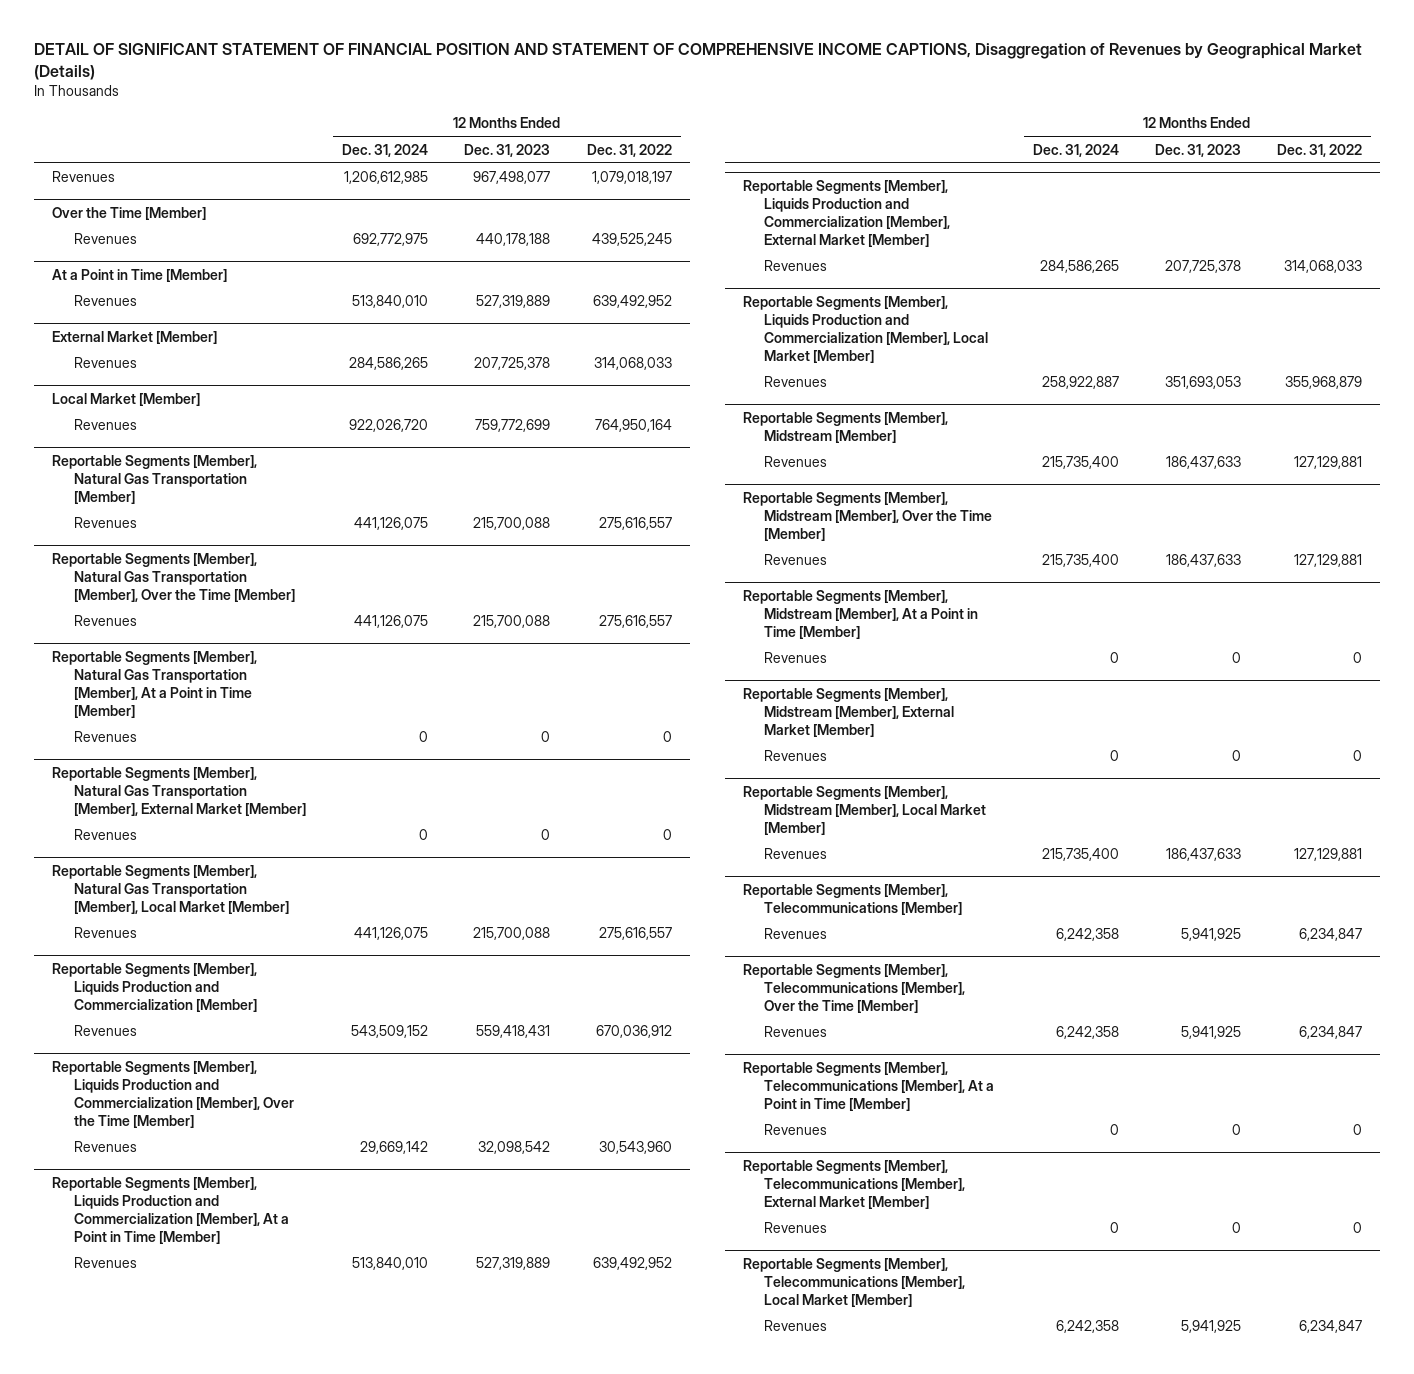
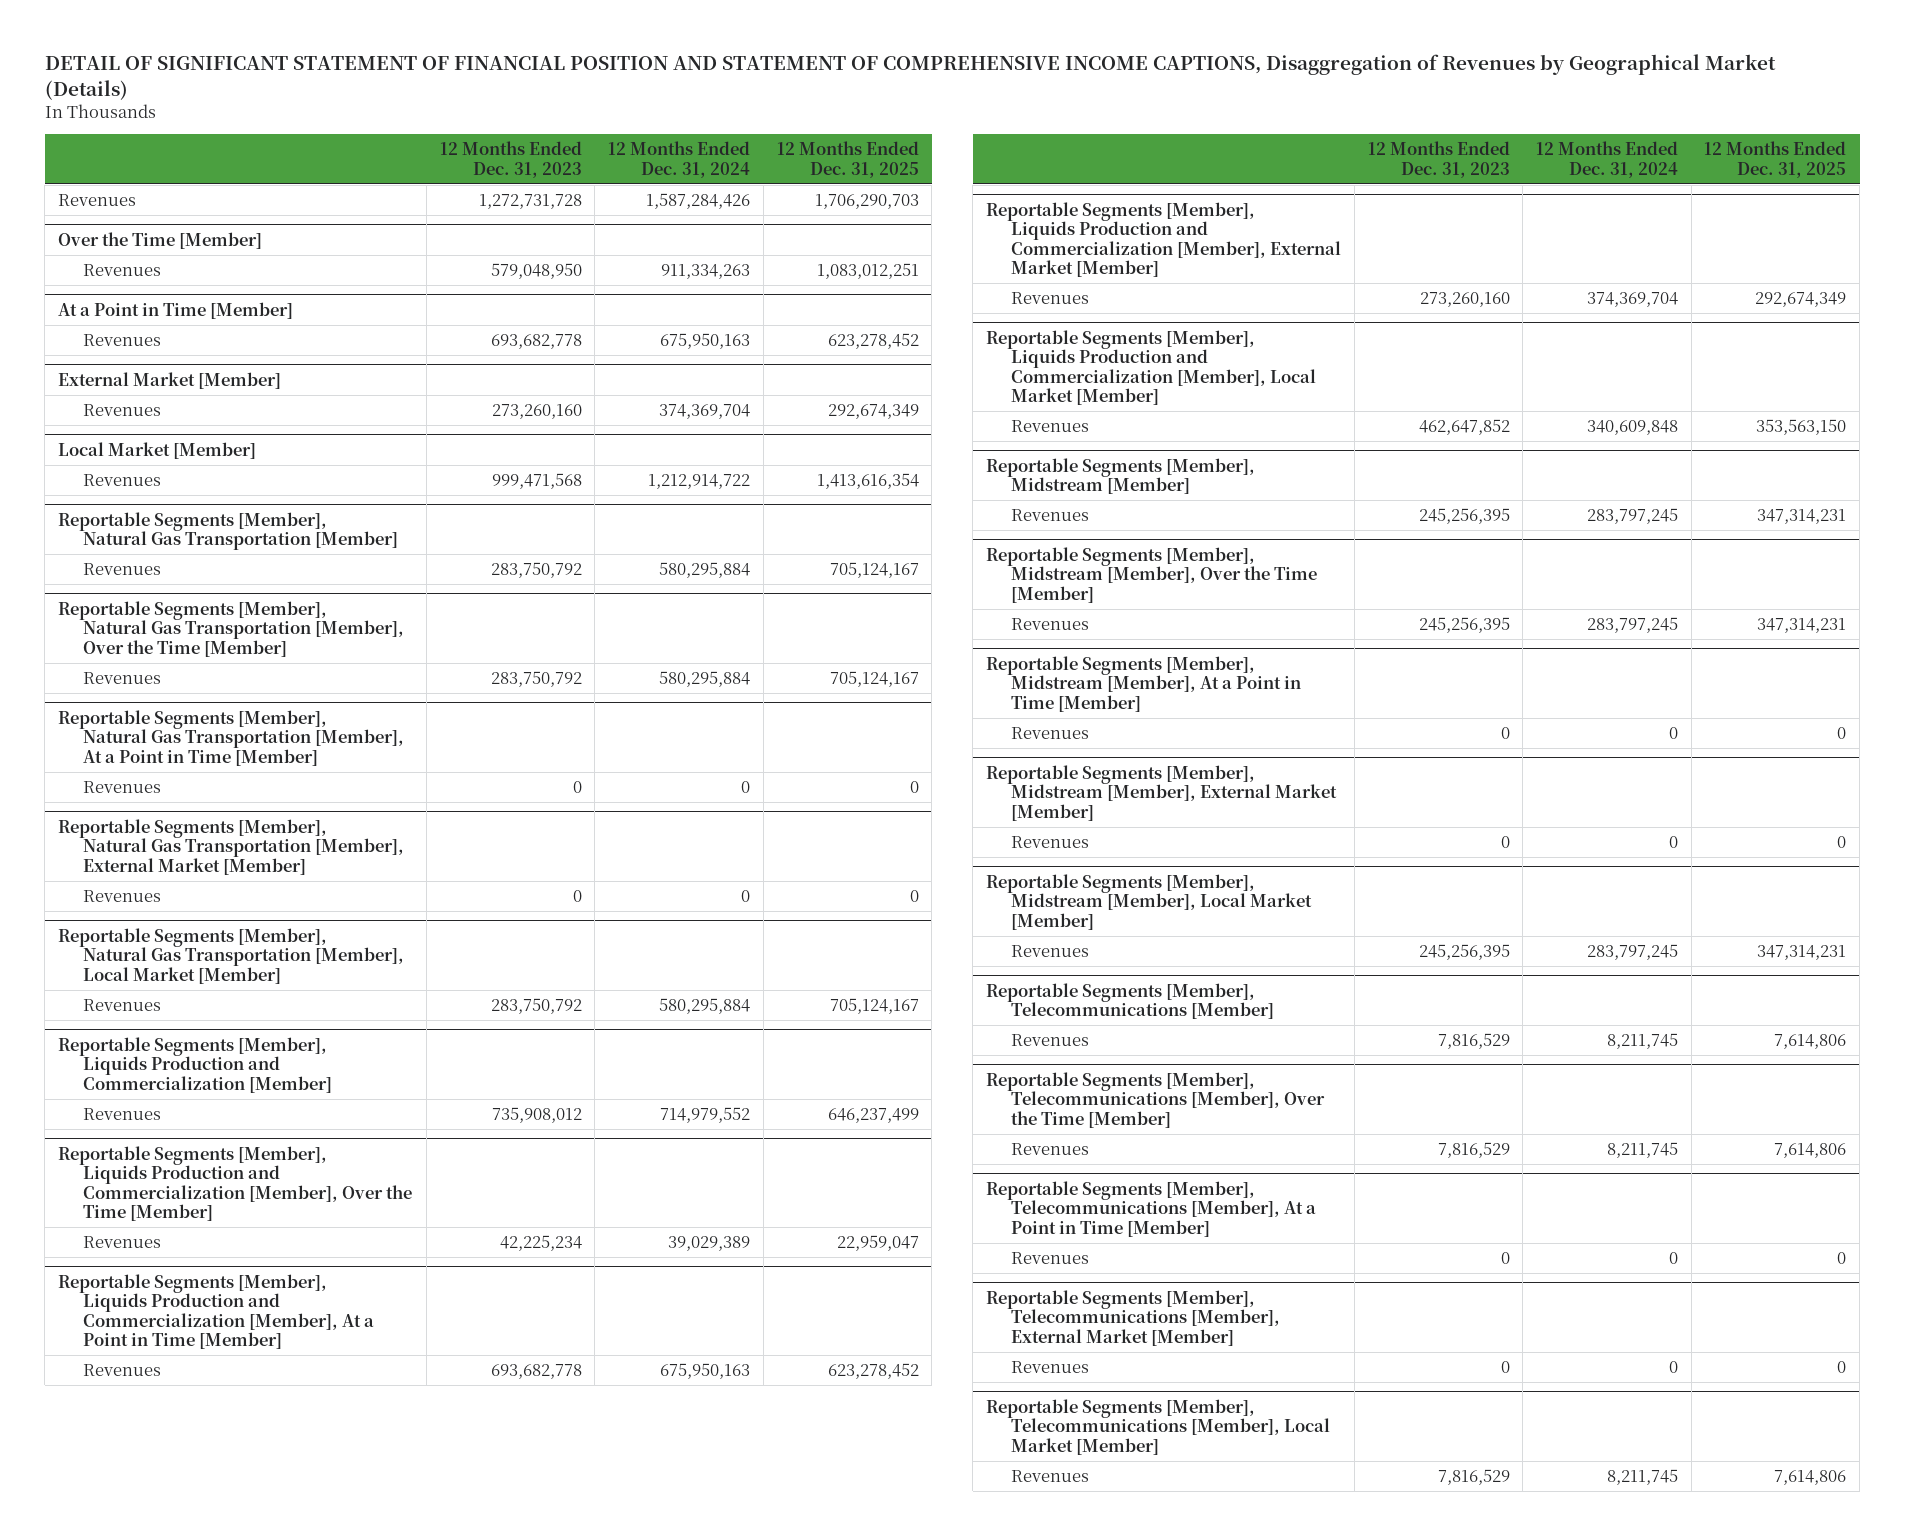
[586,143,672,157] Dec. 31, 2022 -> none
none -> [776,141,919,178] 12 Months Ended Dec. 31, 2025
[343,171,428,185] 1,206,612,985 -> [646,193,751,210] 1,587,284,426
[473,171,551,185] 967,498,077 -> [478,194,582,210] 1,272,731,728
[352,233,428,247] 692,772,975 -> [661,264,751,280] 911,334,263
[476,233,551,247] 440,178,188 -> [490,263,582,280] 579,048,950
[351,295,428,309] 513,840,010 -> [660,333,751,350] 675,950,163
[476,295,551,309] 527,319,889 -> [490,334,582,350] 693,682,778
[348,357,428,371] 284,586,265 -> [659,404,751,420] 374,369,704
[474,357,551,371] 207,725,378 -> [491,404,582,420] 273,260,160
[348,419,428,433] 922,026,720 -> [648,474,751,490] 1,212,914,722
[475,419,551,433] 759,772,699 -> [491,473,582,490] 999,471,568
[353,517,428,531] 441,126,075 -> [659,562,751,579] 580,295,884
[473,517,551,531] 215,700,088 -> [490,562,582,579] 283,750,792
[353,615,428,629] 441,126,075 -> [659,671,751,688] 580,295,884
[473,615,551,629] 215,700,088 -> [490,671,582,688] 283,750,792
[353,927,428,941] 441,126,075 -> [659,998,751,1015] 580,295,884
[473,927,551,941] 215,700,088 -> [490,998,582,1015] 283,750,792
[350,1025,428,1039] 543,509,152 -> [660,1107,751,1124] 714,979,552
[476,1025,551,1039] 559,418,431 -> [491,1107,582,1124] 735,908,012
[359,1141,428,1155] 29,669,142 -> [668,1236,751,1252] 39,029,389
[478,1141,551,1155] 32,098,542 -> [499,1235,582,1252] 42,225,234
[351,1257,428,1271] 513,840,010 -> [660,1363,751,1380] 675,950,163
[476,1257,551,1271] 527,319,889 -> [490,1364,582,1380] 693,682,778
[1039,260,1119,274] 284,586,265 -> [1586,292,1678,308] 374,369,704
[1164,260,1241,274] 207,725,378 -> [1419,292,1510,308] 273,260,160
[1041,376,1119,390] 258,922,887 -> [1586,420,1678,436] 340,609,848
[1164,376,1241,390] 351,693,053 -> [1418,419,1510,436] 462,647,852
[1041,456,1119,470] 215,735,400 -> [1586,508,1678,525] 283,797,245
[1165,456,1241,470] 186,437,633 -> [1418,508,1510,525] 245,256,395
[1041,554,1119,568] 215,735,400 -> [1586,617,1678,634] 283,797,245
[1165,554,1241,568] 186,437,633 -> [1418,617,1510,634] 245,256,395
[1041,848,1119,862] 215,735,400 -> [1586,944,1678,961] 283,797,245
[1165,848,1241,862] 186,437,633 -> [1418,944,1510,961] 245,256,395
[1055,928,1119,942] 6,242,358 -> [1606,1033,1678,1050] 8,211,745
[1180,928,1241,942] 5,941,925 -> [1437,1033,1510,1050] 7,816,529
[1055,1026,1119,1040] 6,242,358 -> [1606,1142,1678,1159] 8,211,745
[1180,1026,1241,1040] 5,941,925 -> [1437,1142,1510,1159] 7,816,529
[1055,1320,1119,1334] 6,242,358 -> [1606,1469,1678,1486] 8,211,745
[1180,1320,1241,1334] 5,941,925 -> [1437,1469,1510,1486] 7,816,529

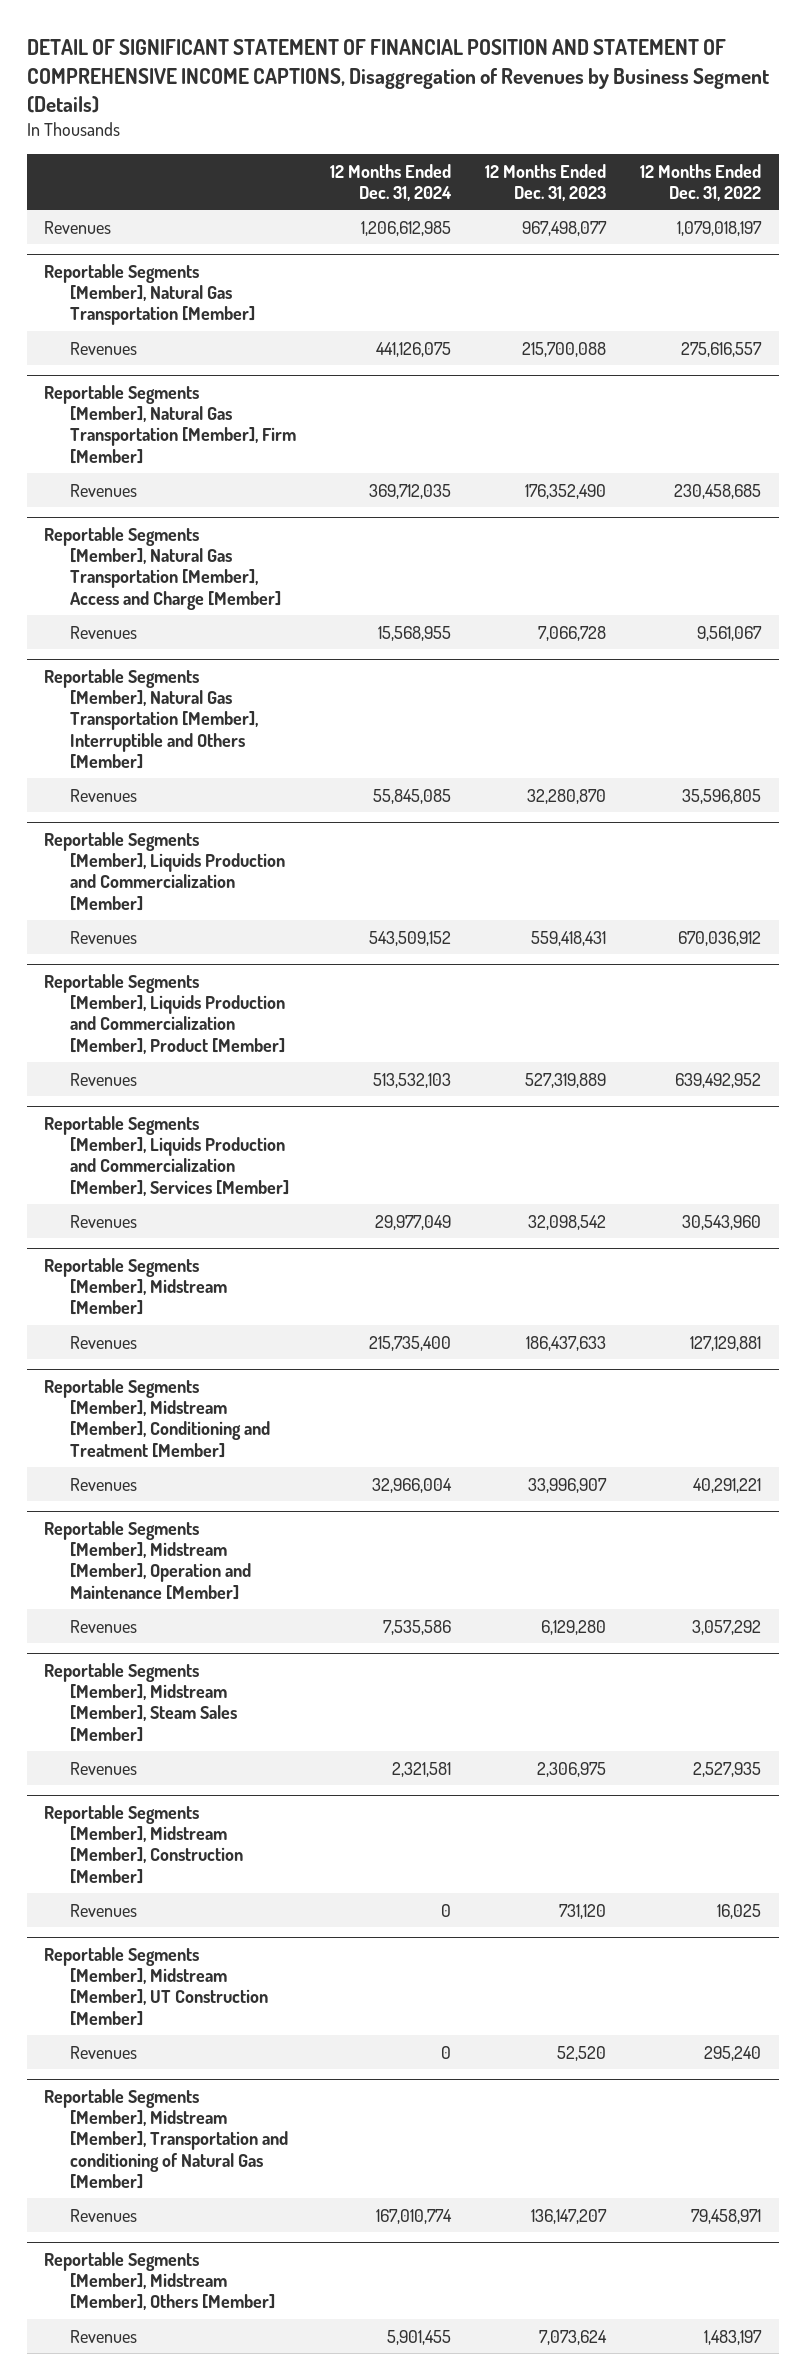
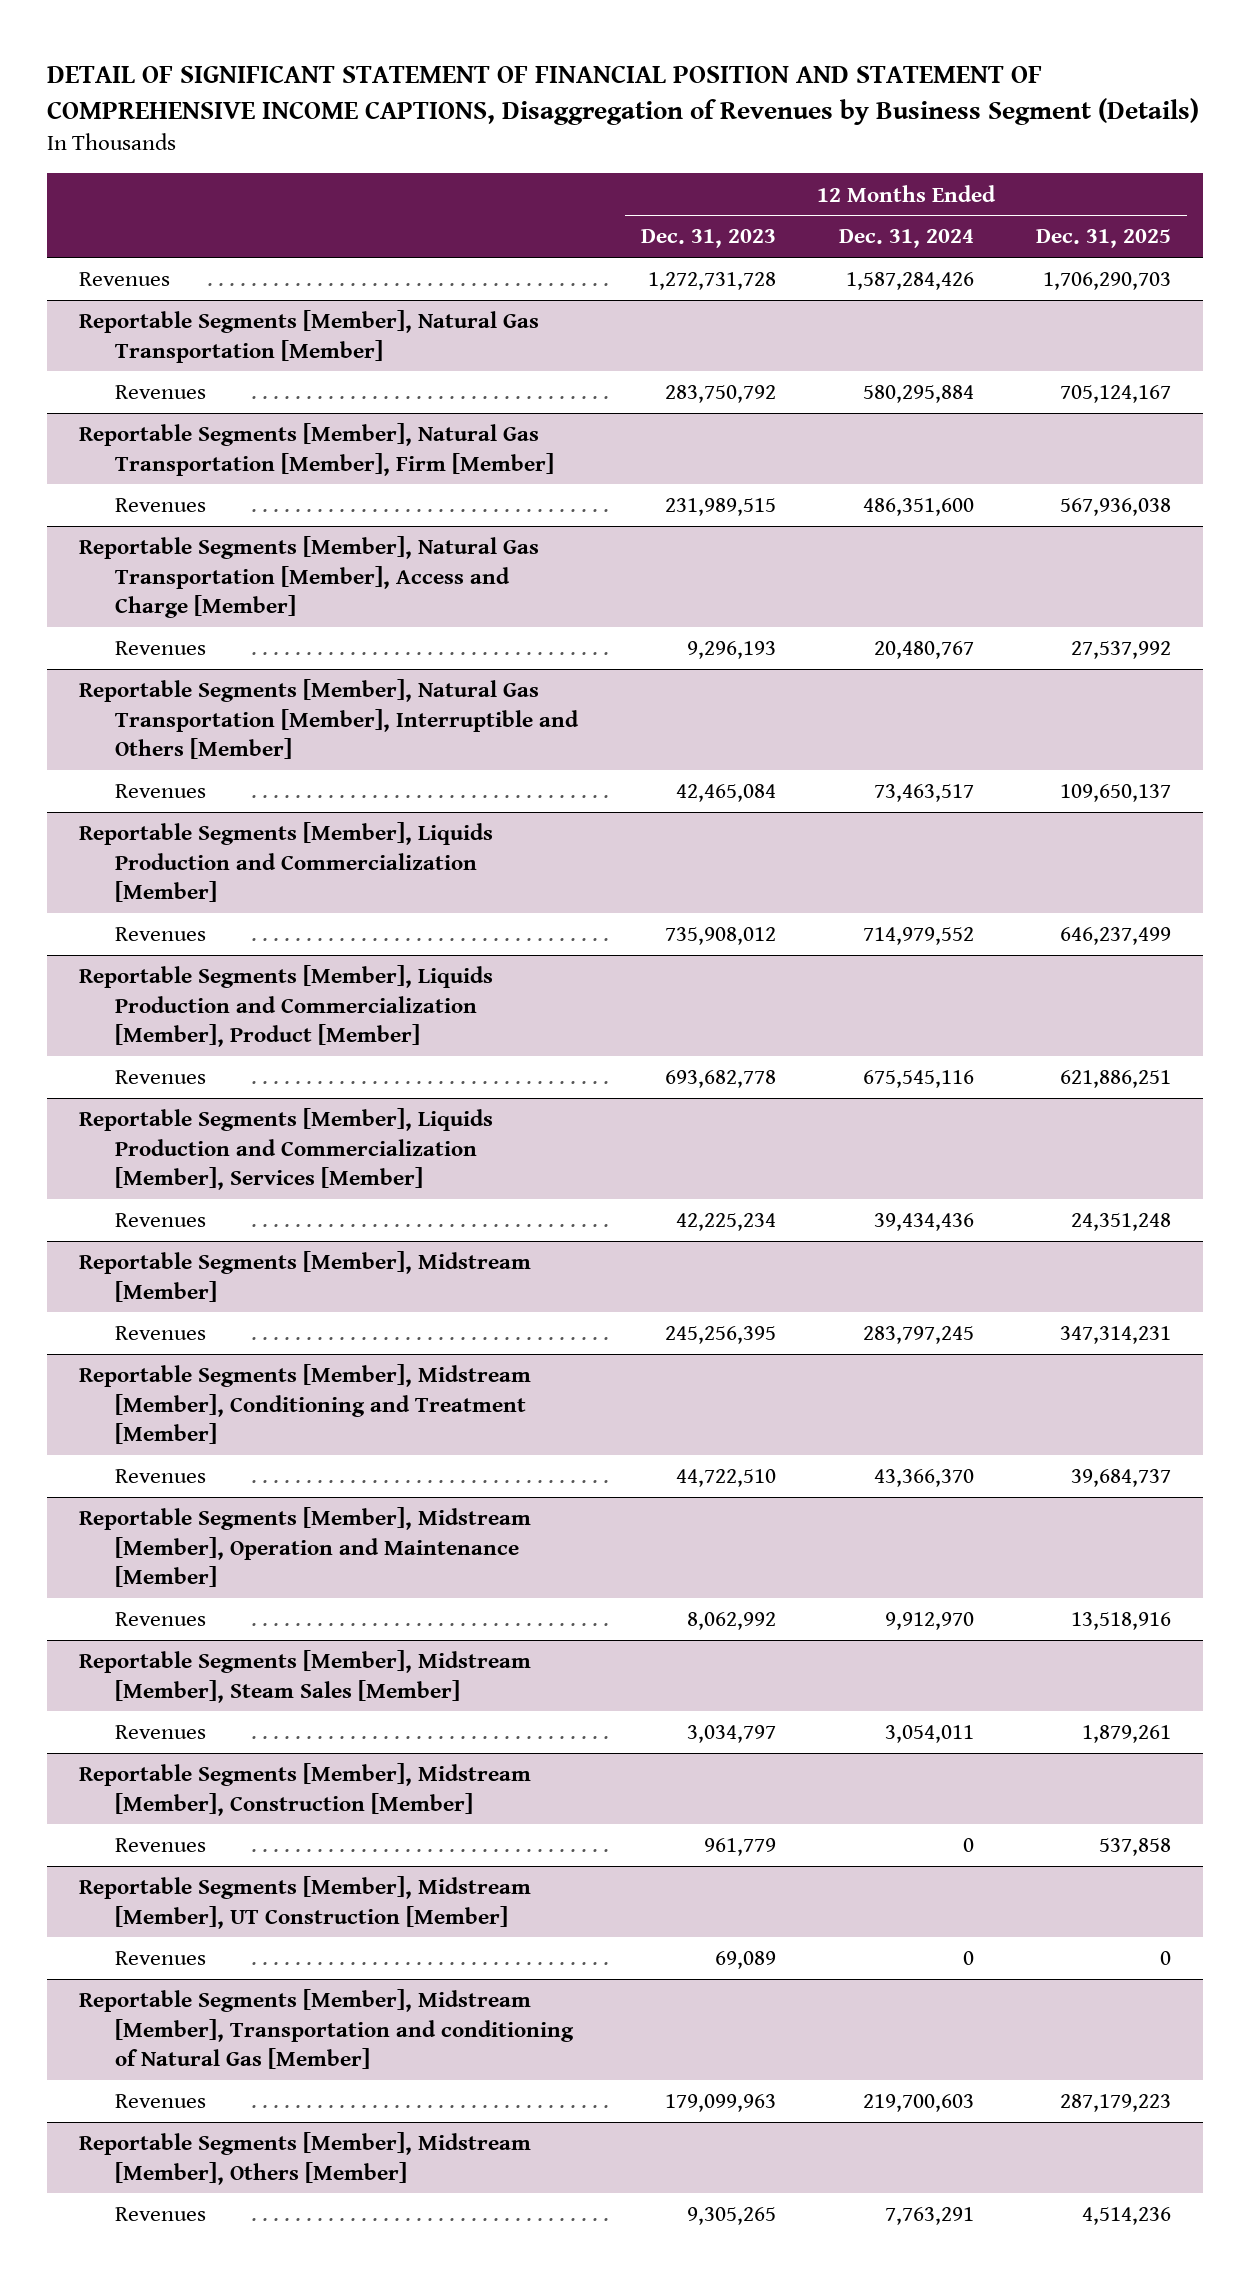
[640,163,762,202] 12 Months Ended Dec. 31, 2022 -> none
none -> [1036,229,1172,249] Dec. 31, 2025
[361,220,452,236] 1,206,612,985 -> [845,272,974,291] 1,587,284,426
[522,220,608,236] 967,498,077 -> [647,272,776,291] 1,272,731,728
[376,341,452,357] 441,126,075 -> [862,385,974,404] 580,295,884
[522,341,607,357] 215,700,088 -> [664,385,776,404] 283,750,792
[369,483,452,499] 369,712,035 -> [862,498,974,517] 486,351,600
[525,483,607,499] 176,352,490 -> [664,498,776,517] 231,989,515
[378,625,452,641] 15,568,955 -> [873,641,974,660] 20,480,767
[538,625,607,641] 7,066,728 -> [686,641,776,660] 9,296,193
[373,788,452,804] 55,845,085 -> [873,784,974,803] 73,463,517
[527,788,607,804] 32,280,870 -> [675,784,776,803] 42,465,084
[369,930,452,946] 543,509,152 -> [862,927,974,946] 714,979,552
[531,930,607,946] 559,418,431 -> [664,927,776,946] 735,908,012
[373,1072,452,1088] 513,532,103 -> [862,1070,974,1089] 675,545,116
[525,1072,607,1088] 527,319,889 -> [664,1070,776,1089] 693,682,778
[375,1214,452,1230] 29,977,049 -> [873,1213,974,1232] 39,434,436
[528,1214,607,1230] 32,098,542 -> [675,1213,776,1232] 42,225,234
[369,1335,452,1351] 215,735,400 -> [862,1326,974,1345] 283,797,245
[526,1335,607,1351] 186,437,633 -> [664,1326,776,1345] 245,256,395
[372,1477,453,1493] 32,966,004 -> [873,1469,974,1488] 43,366,370
[528,1477,608,1493] 33,996,907 -> [675,1469,776,1488] 44,722,510
[383,1619,452,1635] 7,535,586 -> [884,1612,974,1631] 9,912,970
[541,1619,607,1635] 6,129,280 -> [686,1612,776,1631] 8,062,992
[392,1761,452,1777] 2,321,581 -> [884,1725,974,1744] 3,054,011
[537,1761,607,1777] 2,306,975 -> [686,1725,776,1744] 3,034,797
[559,1903,607,1919] 731,120 -> [703,1838,776,1857] 961,779
[557,2045,607,2061] 52,520 -> [714,1951,776,1970] 69,089
[376,2208,453,2224] 167,010,774 -> [862,2094,974,2113] 219,700,603
[531,2208,608,2224] 136,147,207 -> [664,2094,776,2113] 179,099,963
[387,2329,452,2345] 5,901,455 -> [884,2207,974,2226] 7,763,291
[539,2329,608,2345] 7,073,624 -> [686,2207,776,2226] 9,305,265

